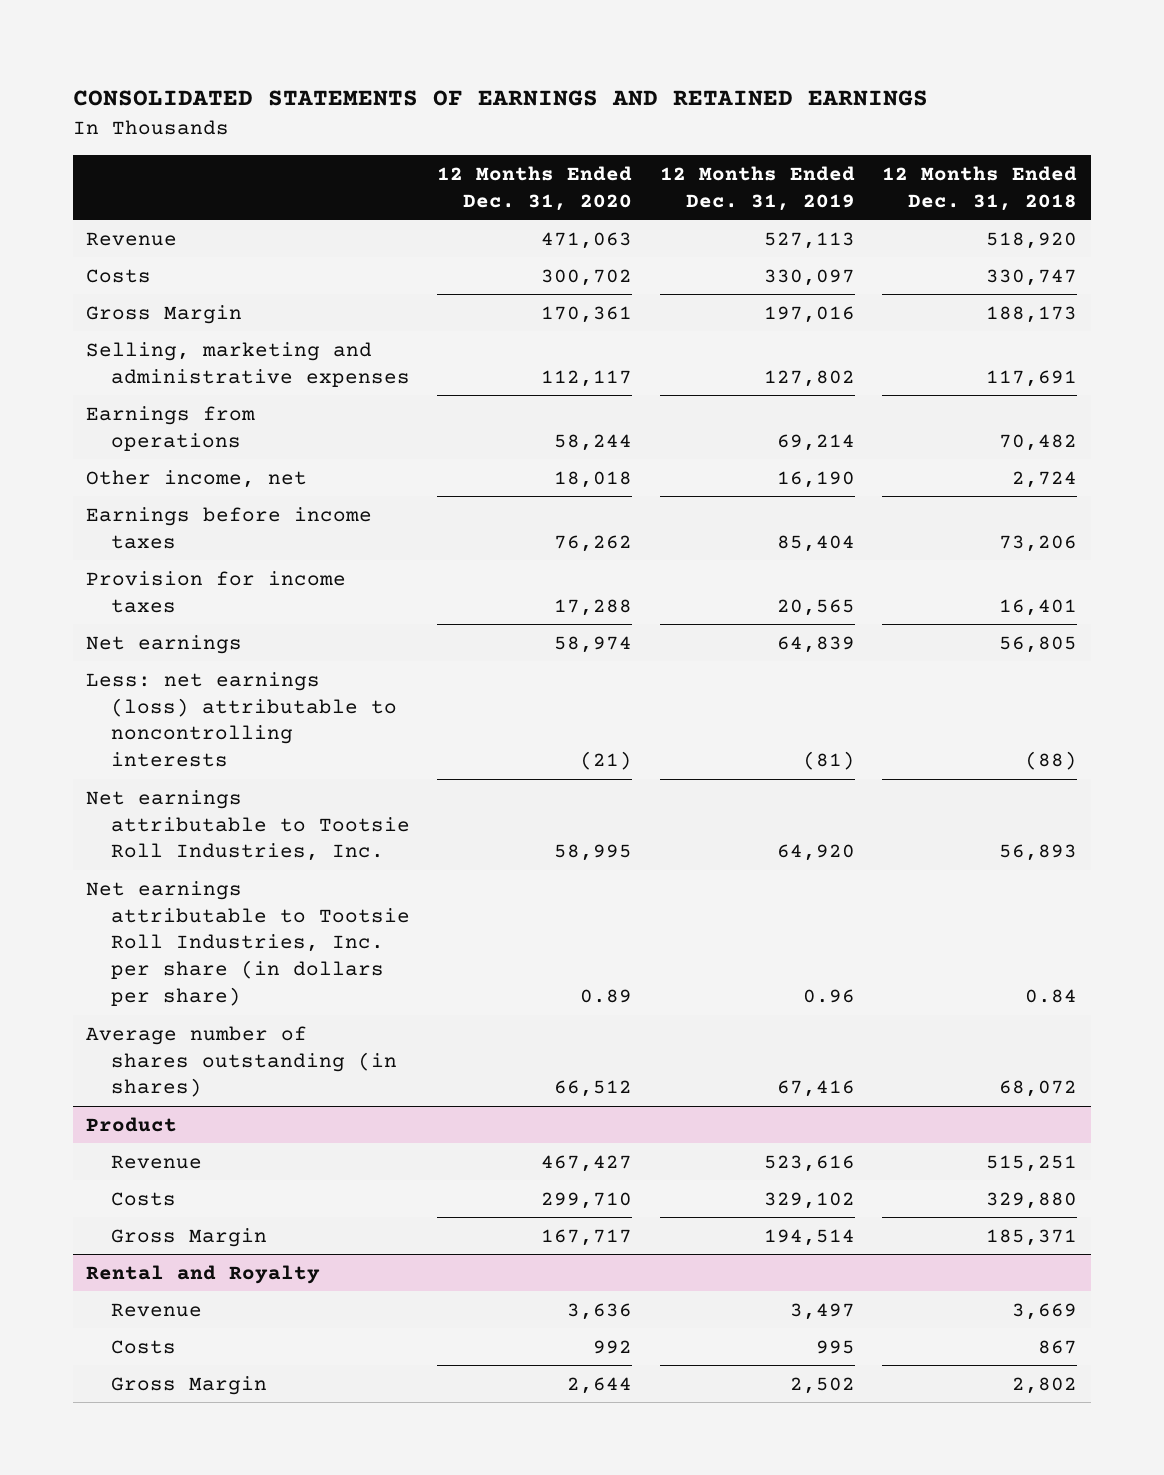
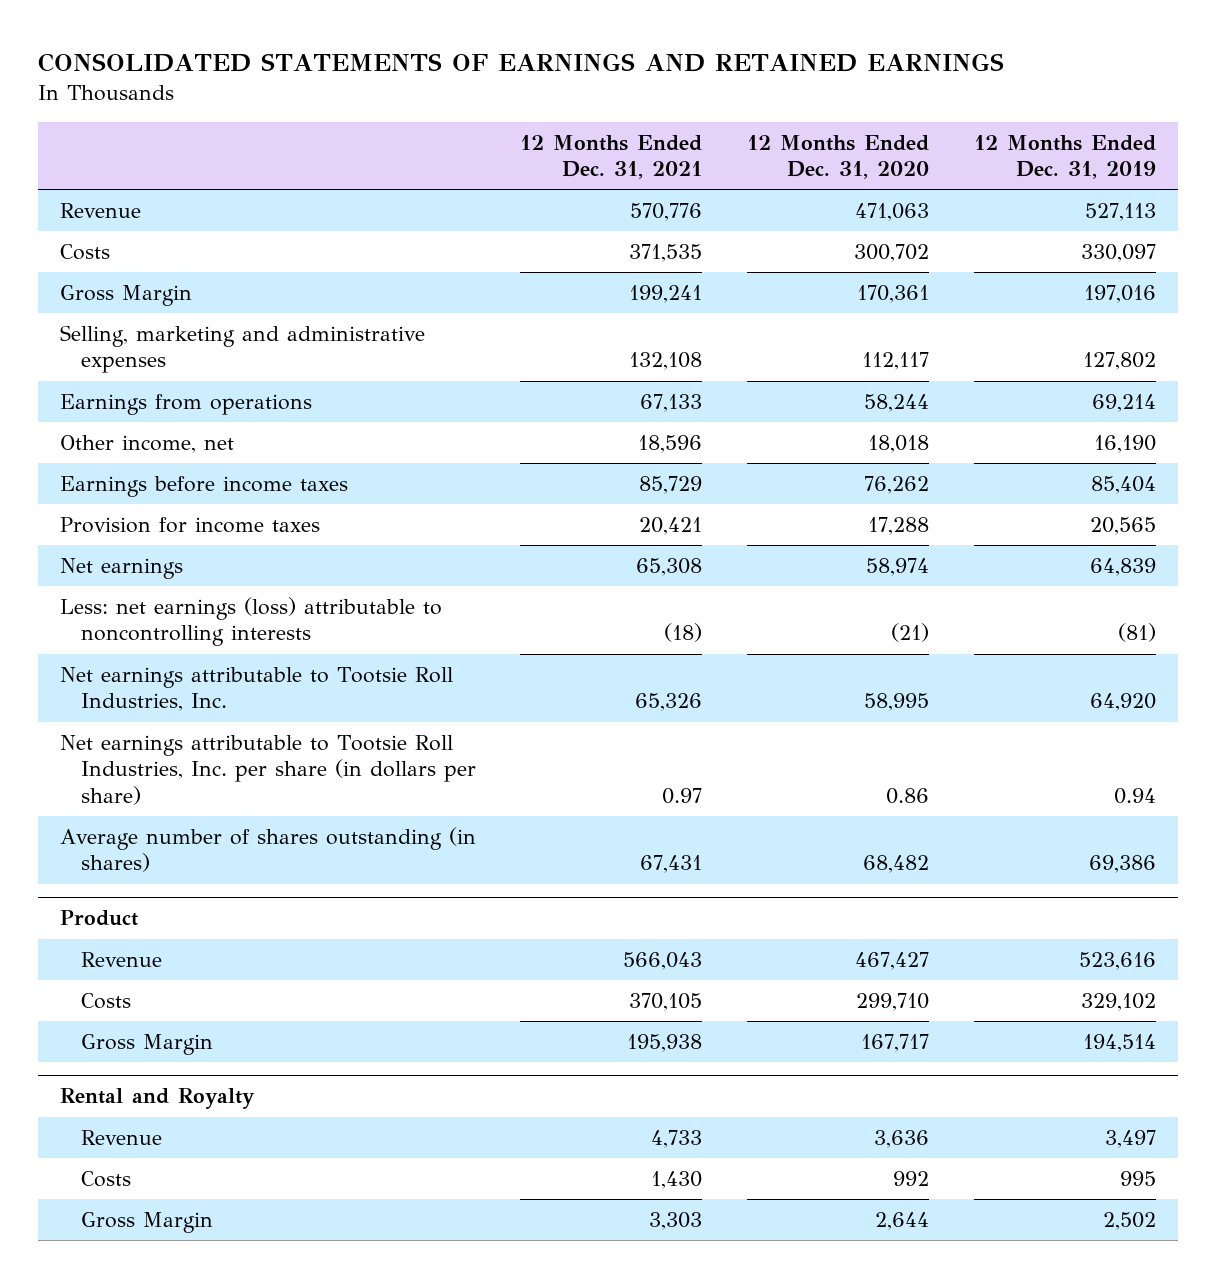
[882,165,1078,211] 12 Months Ended Dec. 31, 2018 -> none
none -> [520,134,703,180] 12 Months Ended Dec. 31, 2021
[580,989,633,1004] 0.89 -> [885,787,929,804] 0.86
[802,989,855,1004] 0.96 -> [1113,787,1156,804] 0.94
[554,1080,633,1098] 66,512 -> [862,855,929,874] 68,482
[776,1080,855,1098] 67,416 -> [1088,855,1156,874] 69,386

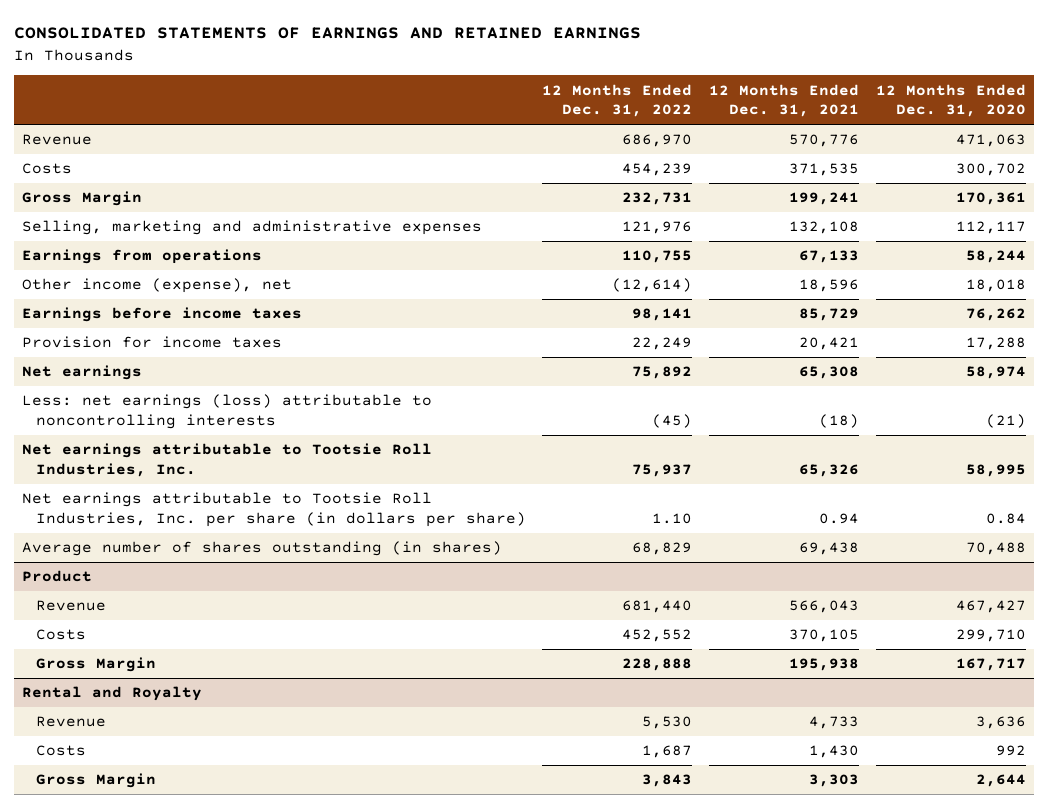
[973,134,1156,180] 12 Months Ended Dec. 31, 2019 -> none
none -> [542,83,693,118] 12 Months Ended Dec. 31, 2022
[59,435,234,454] Other income, net -> [22,278,293,294] Other income (expense), net
[662,787,703,804] 0.97 -> [819,512,860,524] 0.94
[885,787,929,804] 0.86 -> [985,512,1026,524] 0.84
[640,855,703,874] 67,431 -> [799,542,860,556] 69,438
[862,855,929,874] 68,482 -> [965,542,1026,556] 70,488

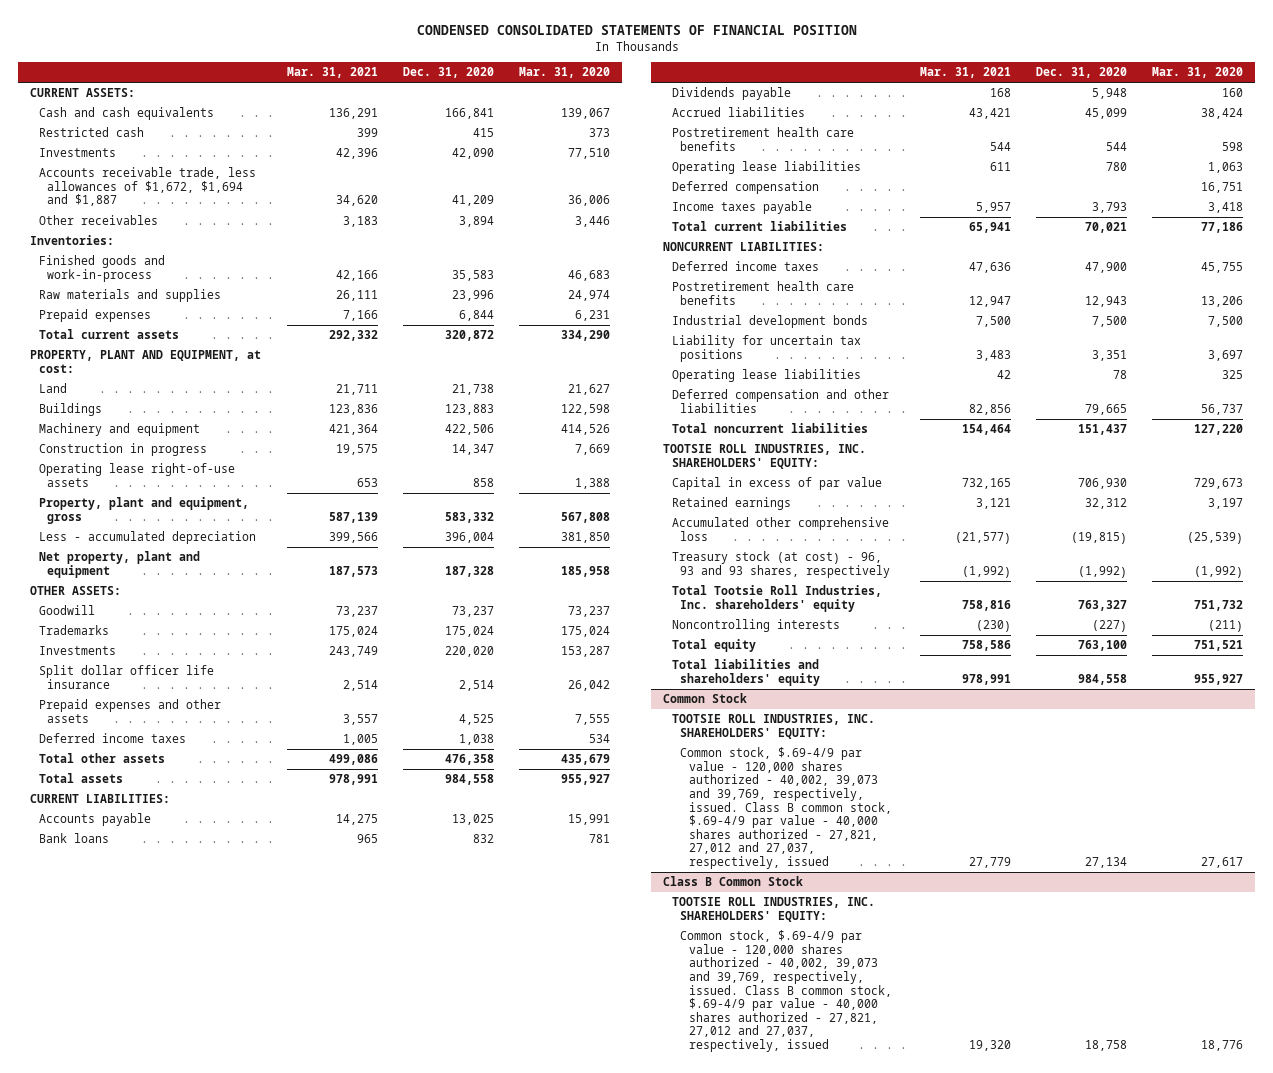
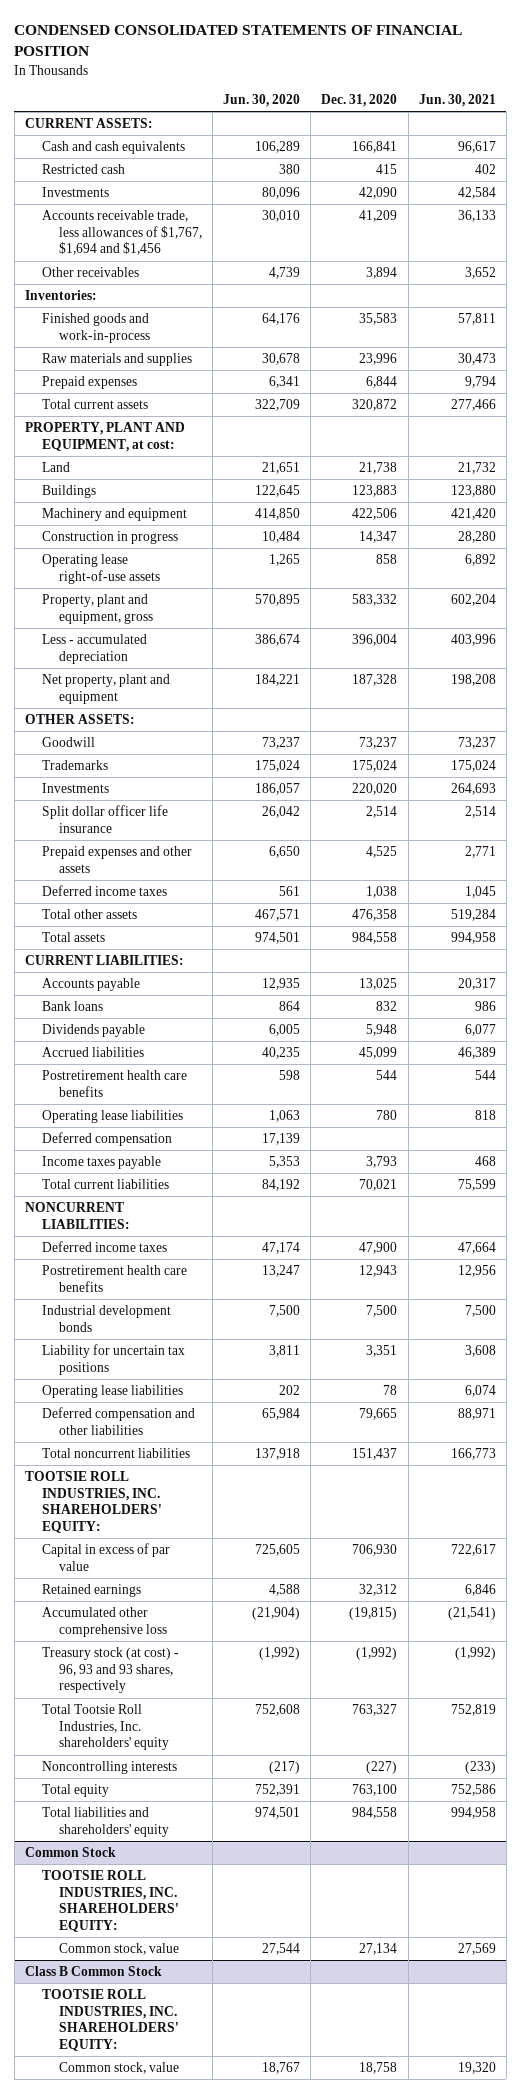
[286,67,378,79] Mar. 31, 2021 -> none
[518,67,610,79] Mar. 31, 2020 -> none
none -> [222,94,300,108] Jun. 30, 2020
none -> [418,94,496,108] Jun. 30, 2021
[38,167,256,207] Accounts receivable trade, less allowances of $1,672, $1,694 and $1,887 -> [41,210,202,256] Accounts receivable trade, less allowances of $1,767, $1,694 and $1,456
[680,747,892,870] Common stock, $.69-4/9 par value - 120,000 shares authorized - 40,002, 39,073 and 39,769, respectively, issued. Class B common stock, $.69-4/9 par value - 40,000 shares authorized - 27,821, 27,012 and 27,037, respectively, issued -> [58,1943,179,1956] Common stock, value
[680,930,892,1053] Common stock, $.69-4/9 par value - 120,000 shares authorized - 40,002, 39,073 and 39,769, respectively, issued. Class B common stock, $.69-4/9 par value - 40,000 shares authorized - 27,821, 27,012 and 27,037, respectively, issued -> [58,2062,179,2075] Common stock, value

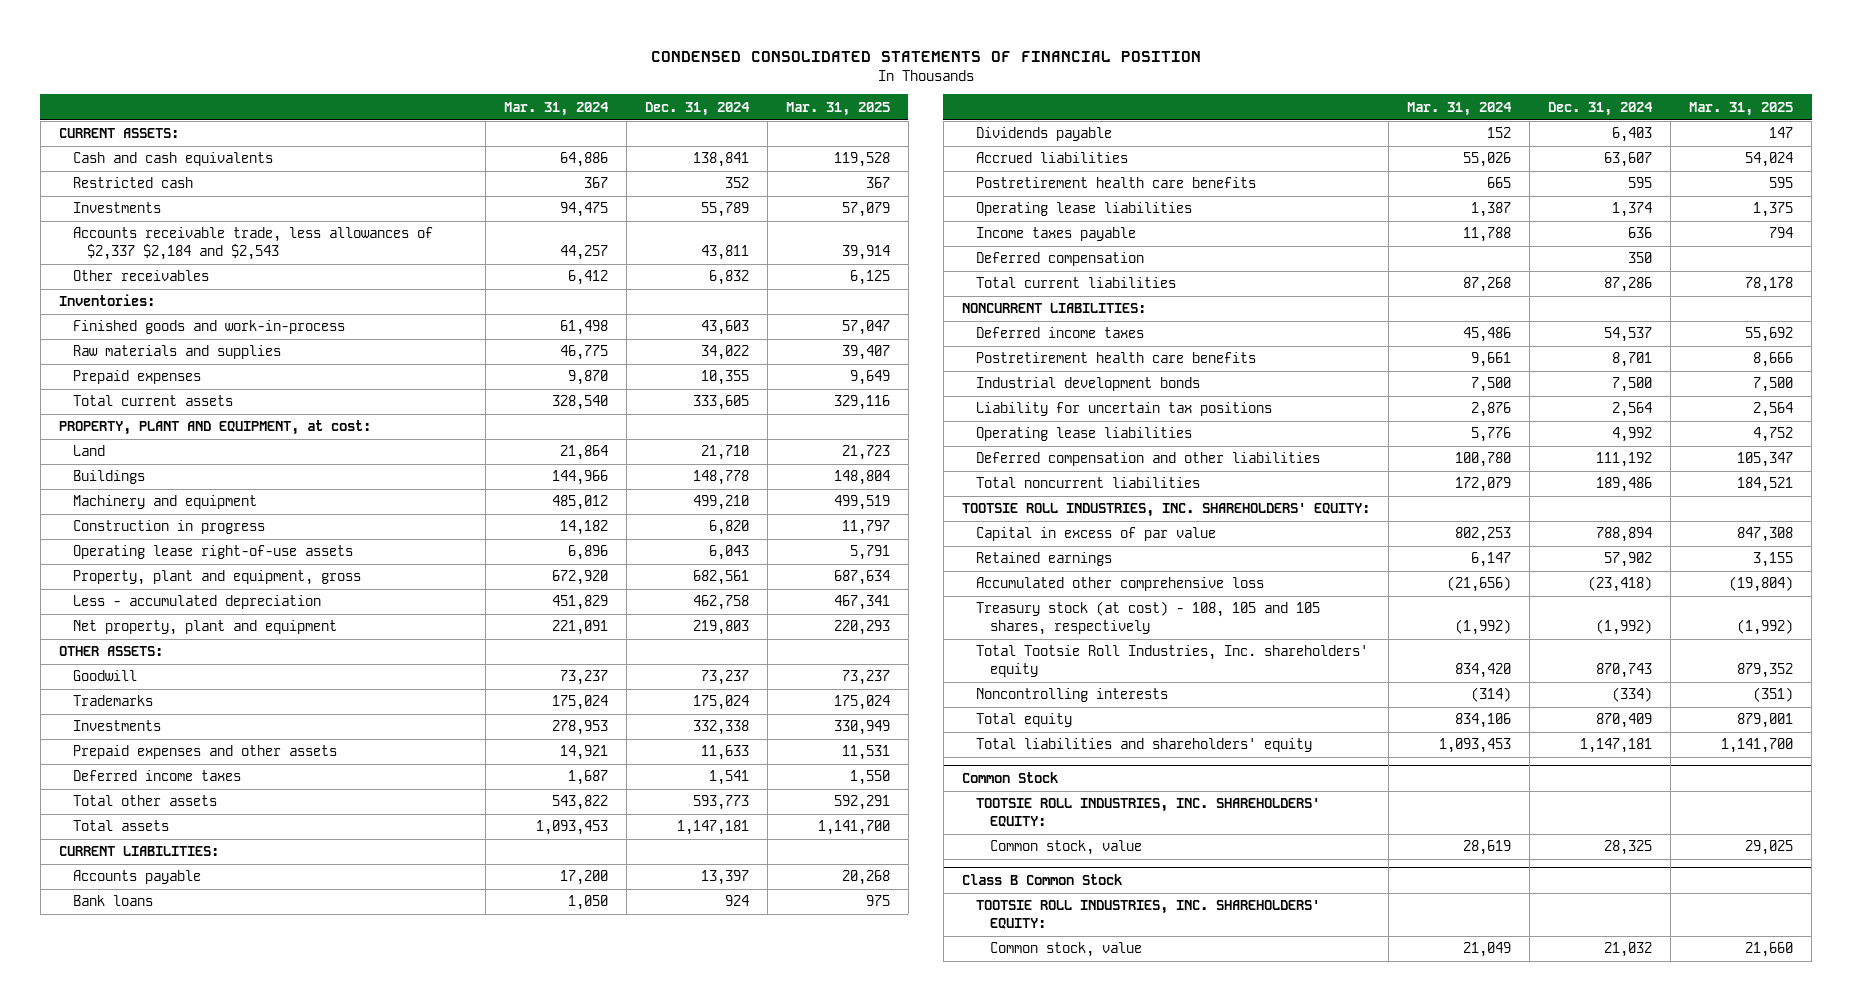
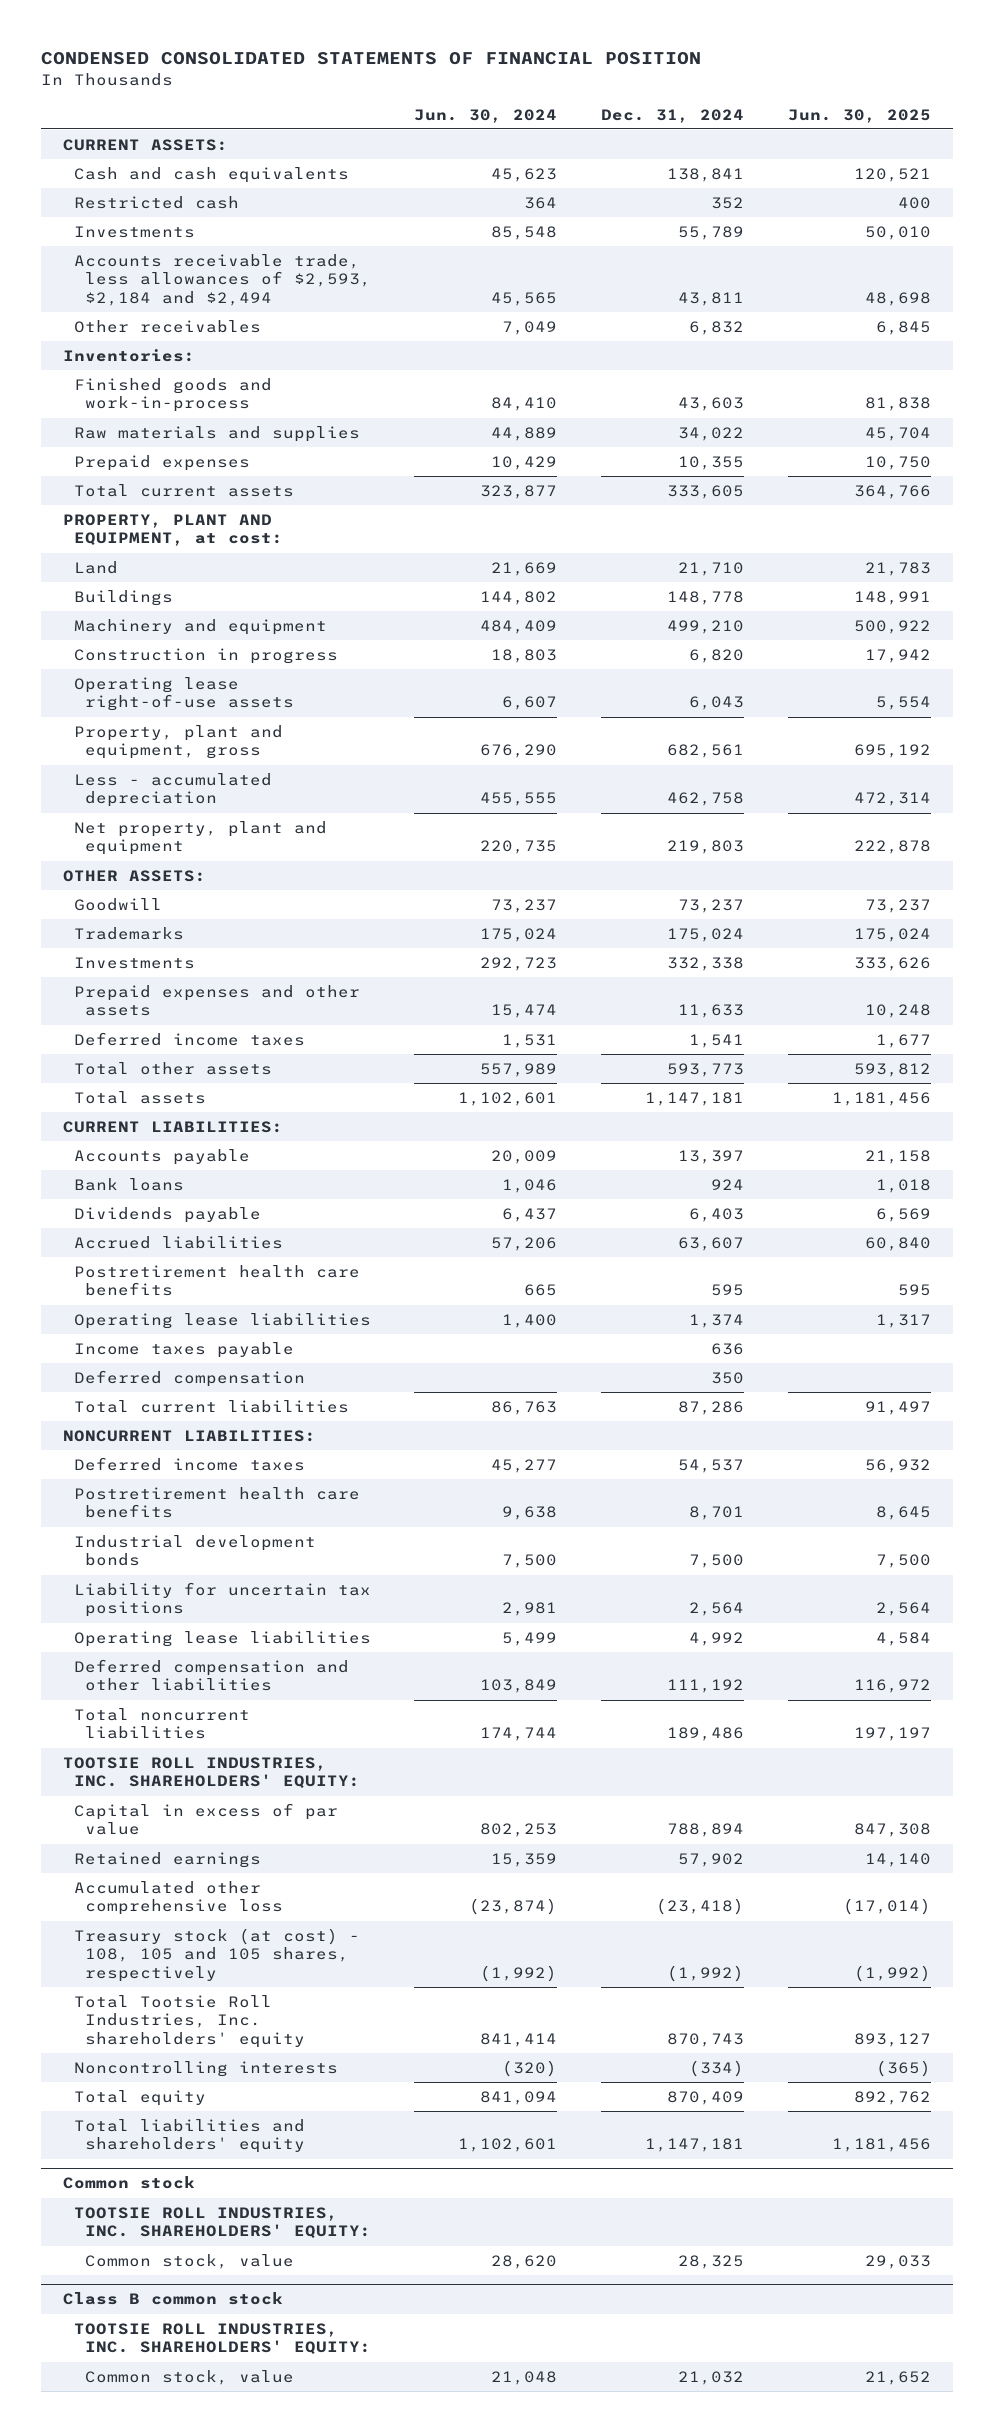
[503,101,609,116] Mar. 31, 2024 -> none
[785,101,890,116] Mar. 31, 2025 -> none
none -> [414,108,558,123] Jun. 30, 2024
none -> [787,108,931,123] Jun. 30, 2025
[72,227,433,261] Accounts receivable trade, less allowances of $2,337 $2,184 and $2,543 -> [73,253,371,306] Accounts receivable trade, less allowances of $2,593, $2,184 and $2,494
[961,772,1058,784] Common Stock -> [62,2176,195,2190] Common stock
[961,874,1122,886] Class B Common Stock -> [62,2292,283,2306] Class B common stock

